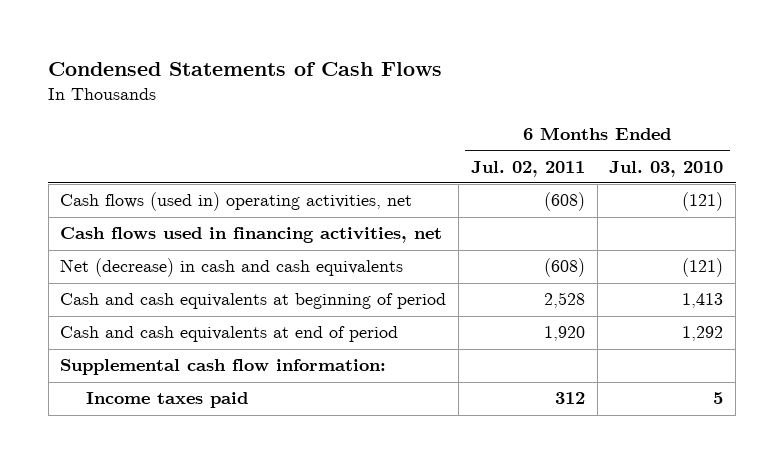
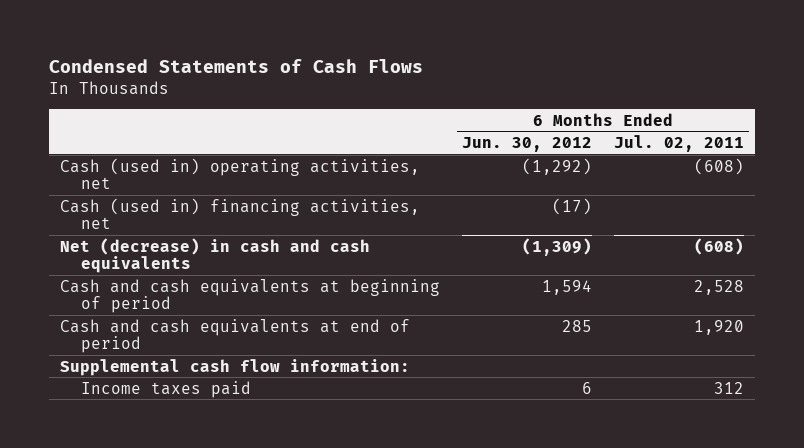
[609,160,724,177] Jul. 03, 2010 -> none
none -> [462,137,593,153] Jun. 30, 2012
[60,192,413,212] Cash flows (used in) operating activities, net -> [60,157,421,190] Cash (used in) operating activities, net
[60,227,443,244] Cash flows used in financing activities, net -> [60,197,421,230] Cash (used in) financing activities, net

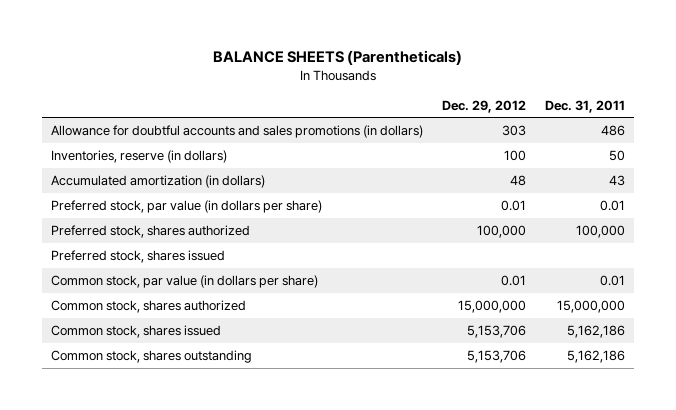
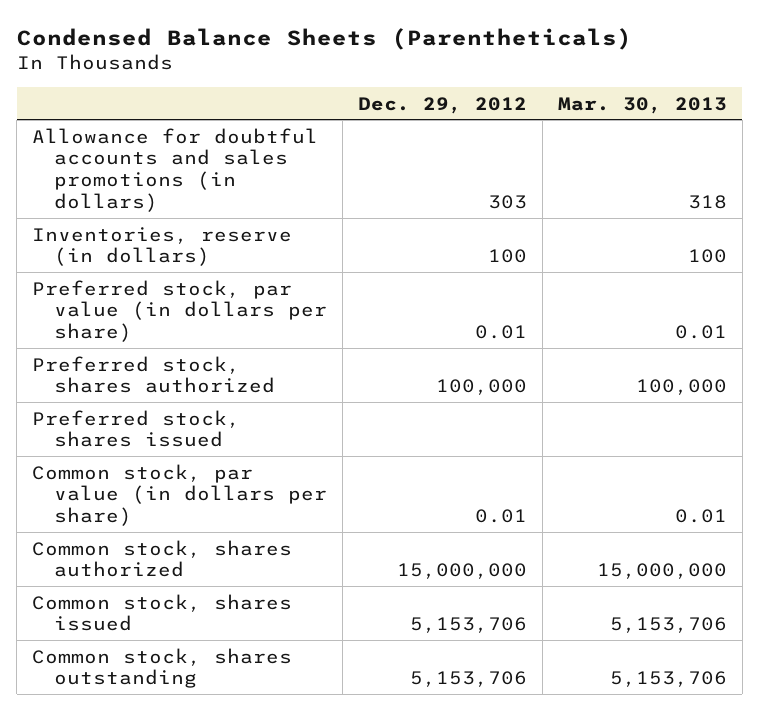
[213,50,463,66] BALANCE SHEETS (Parentheticals) -> [16,27,632,50] Condensed Balance Sheets (Parentheticals)
[544,99,625,113] Dec. 31, 2011 -> none
none -> [557,96,727,114] Mar. 30, 2013
[51,175,266,189] Accumulated amortization (in dollars) -> none

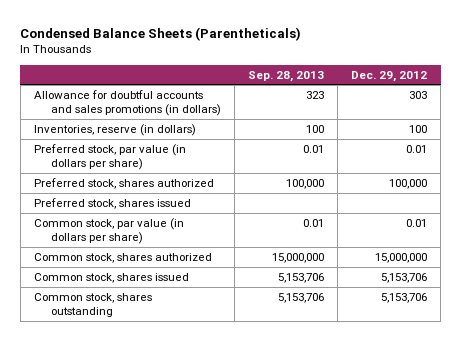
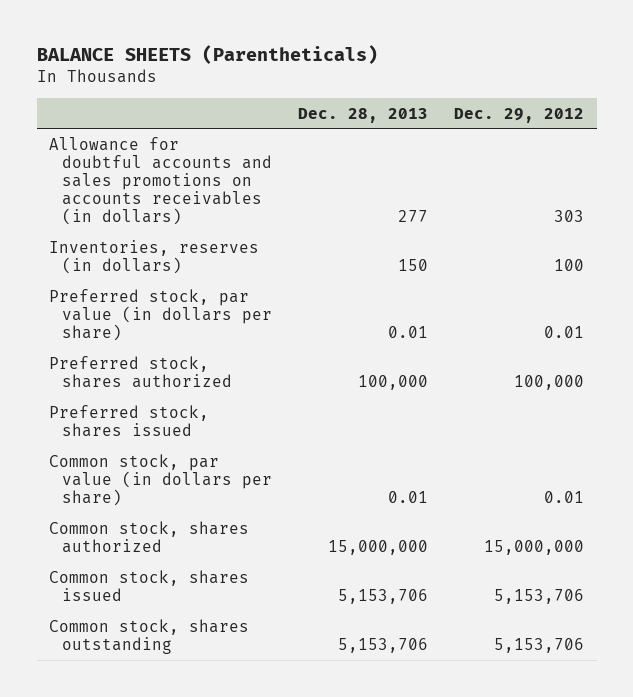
[20,26,302,41] Condensed Balance Sheets (Parentheticals) -> [36,44,378,64] BALANCE SHEETS (Parentheticals)
[248,70,325,82] Sep. 28, 2013 -> none
none -> [298,107,429,123] Dec. 28, 2013
[33,89,222,116] Allowance for doubtful accounts and sales promotions (in dollars) -> [49,136,273,226] Allowance for doubtful accounts and sales promotions on accounts receivables (in dollars)
[33,123,196,136] Inventories, reserve (in dollars) -> [49,239,260,274] Inventories, reserves (in dollars)

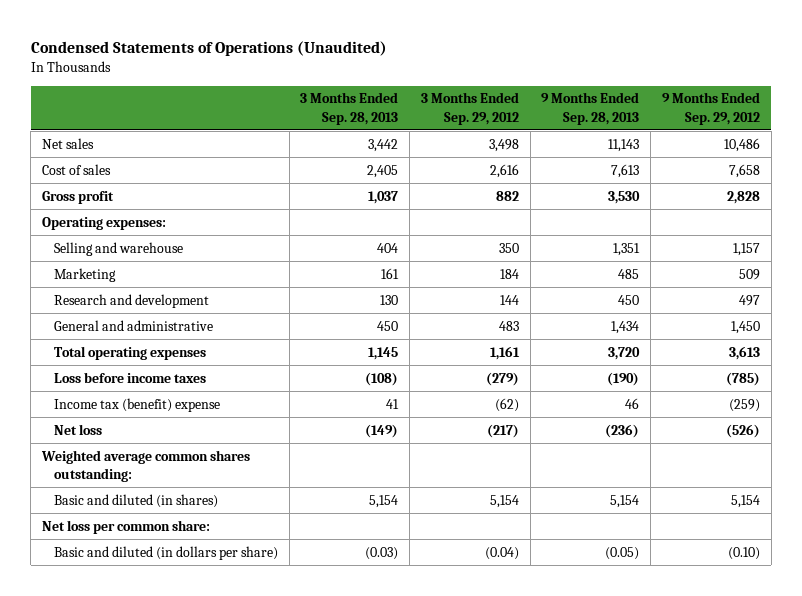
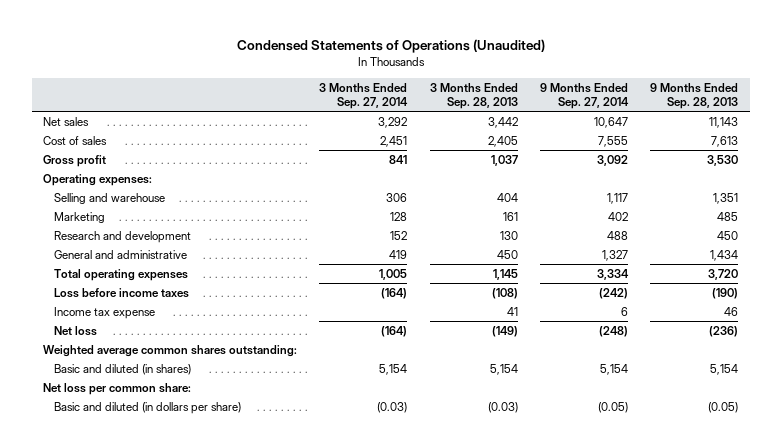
[420,92,519,125] 3 Months Ended Sep. 29, 2012 -> none
[662,92,761,125] 9 Months Ended Sep. 29, 2012 -> none
none -> [319,82,409,109] 3 Months Ended Sep. 27, 2014
none -> [540,82,630,109] 9 Months Ended Sep. 27, 2014
[53,397,220,412] Income tax (benefit) expense -> [53,306,155,319] Income tax expense

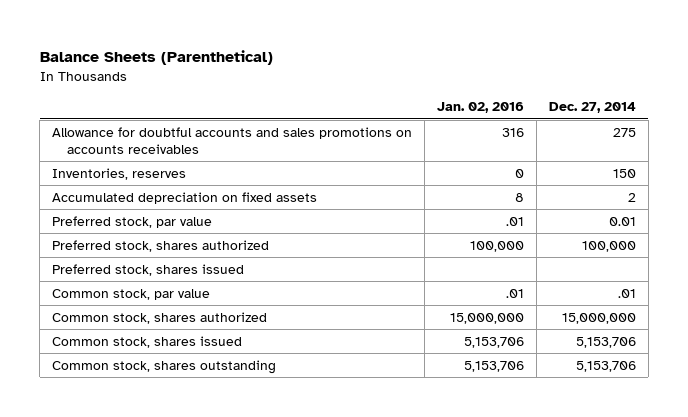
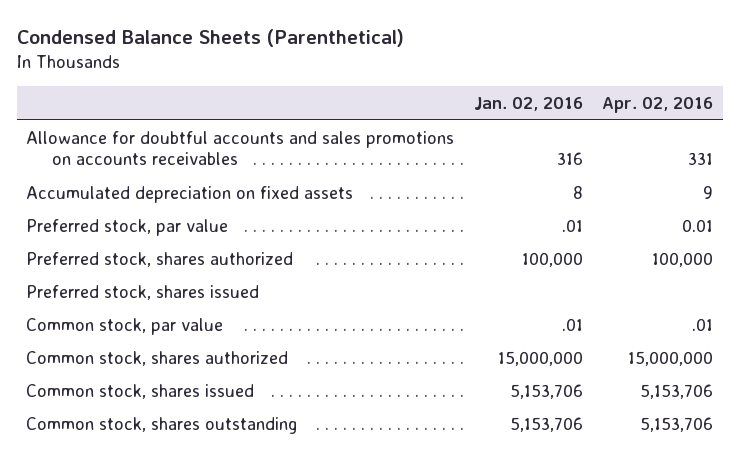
[39,49,273,65] Balance Sheets (Parenthetical) -> [16,29,404,48] Condensed Balance Sheets (Parenthetical)
[548,102,636,114] Dec. 27, 2014 -> none
none -> [601,96,713,113] Apr. 02, 2016
[52,167,187,180] Inventories, reserves -> none

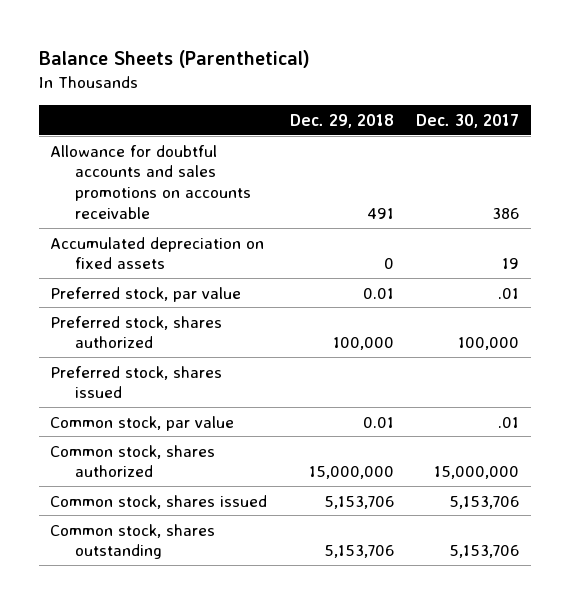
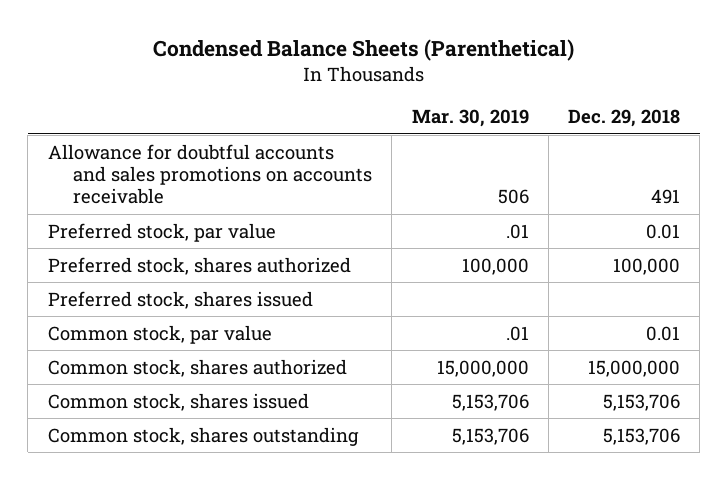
[38,50,310,69] Balance Sheets (Parenthetical) -> [152,39,574,62] Condensed Balance Sheets (Parenthetical)
[416,114,520,129] Dec. 30, 2017 -> none
none -> [411,109,529,128] Mar. 30, 2019
[50,236,265,270] Accumulated depreciation on fixed assets -> none

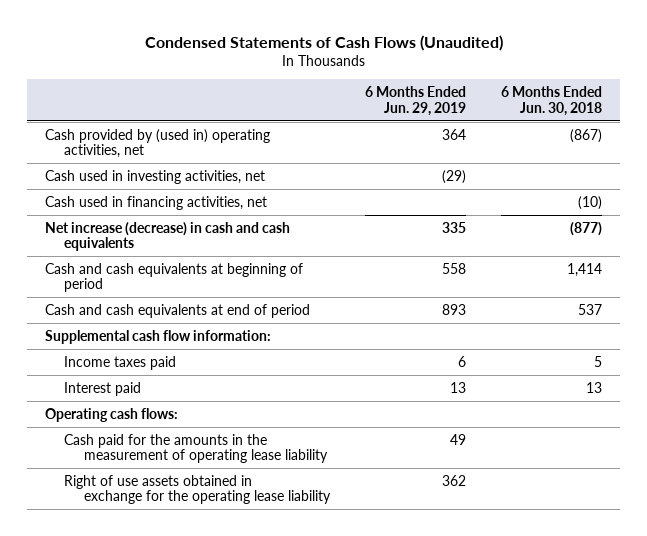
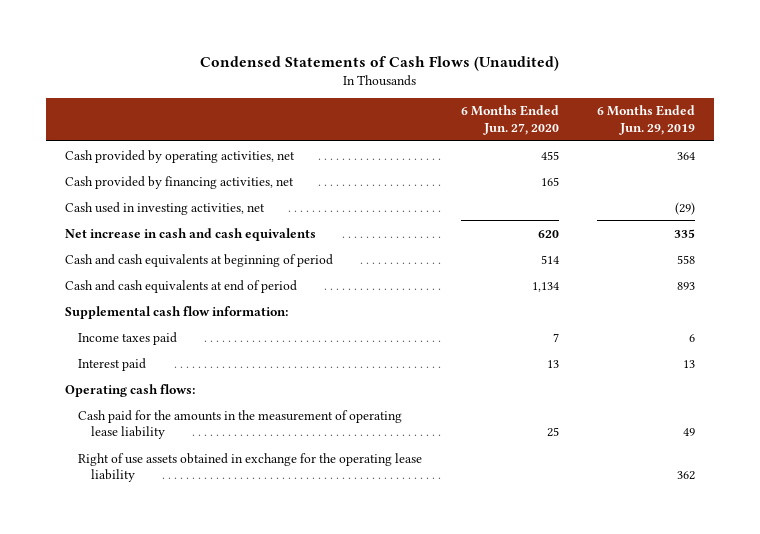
[501,85,603,116] 6 Months Ended Jun. 30, 2018 -> none
none -> [460,105,559,135] 6 Months Ended Jun. 27, 2020
[45,128,271,159] Cash provided by (used in) operating activities, net -> [65,149,296,163] Cash provided by operating activities, net
none -> [65,175,295,189] Cash provided by financing activities, net
[45,195,268,210] Cash used in financing activities, net -> none
[45,221,291,252] Net increase (decrease) in cash and cash equivalents -> [65,227,317,241] Net increase in cash and cash equivalents

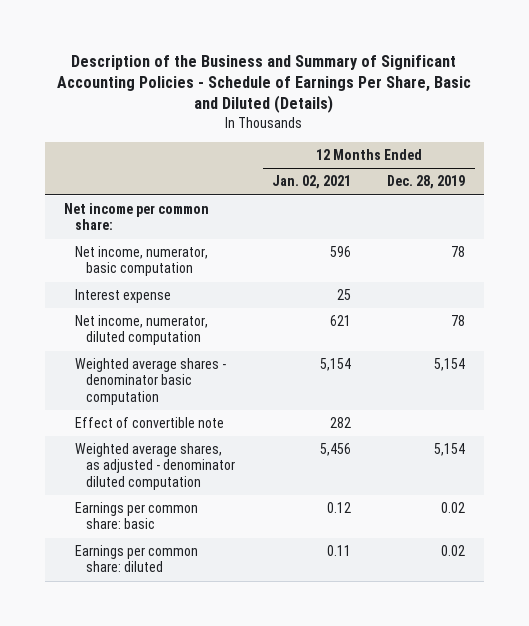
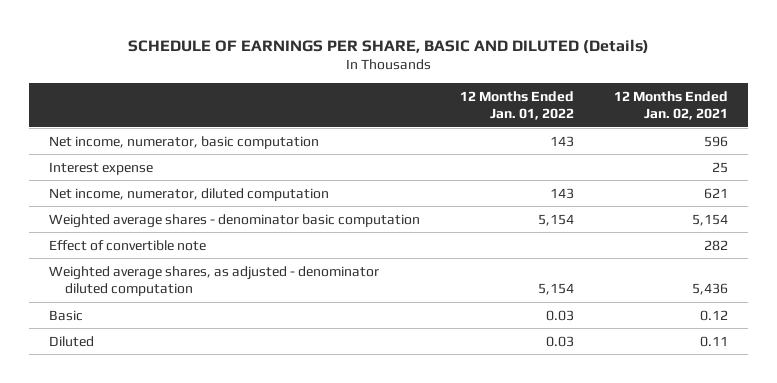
[57,54,472,114] Description of the Business and Summary of Significant Accounting Policies - Schedule of Earnings Per Share, Basic and Diluted (Details) -> [127,38,649,54] SCHEDULE OF EARNINGS PER SHARE, BASIC AND DILUTED (Details)
[387,175,466,190] Dec. 28, 2019 -> none
none -> [460,90,575,121] 12 Months Ended Jan. 01, 2022
[63,203,209,231] Net income per common share: -> none
[319,443,351,457] 5,456 -> [692,283,729,296] 5,436
[74,502,198,530] Earnings per common share: basic -> [49,309,84,321] Basic
[74,545,198,573] Earnings per common share: diluted -> [49,335,95,347] Diluted

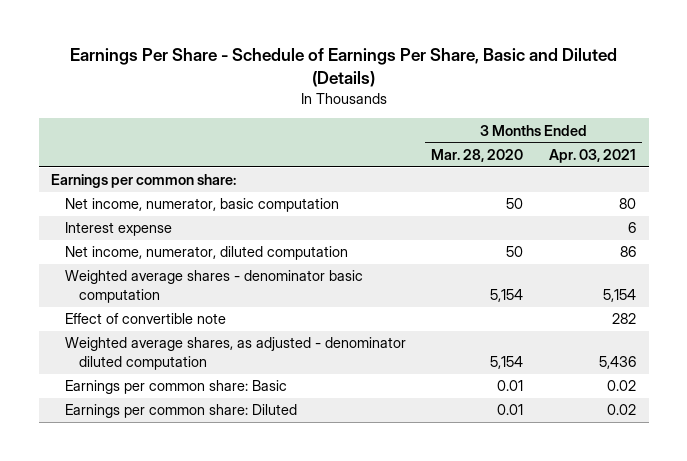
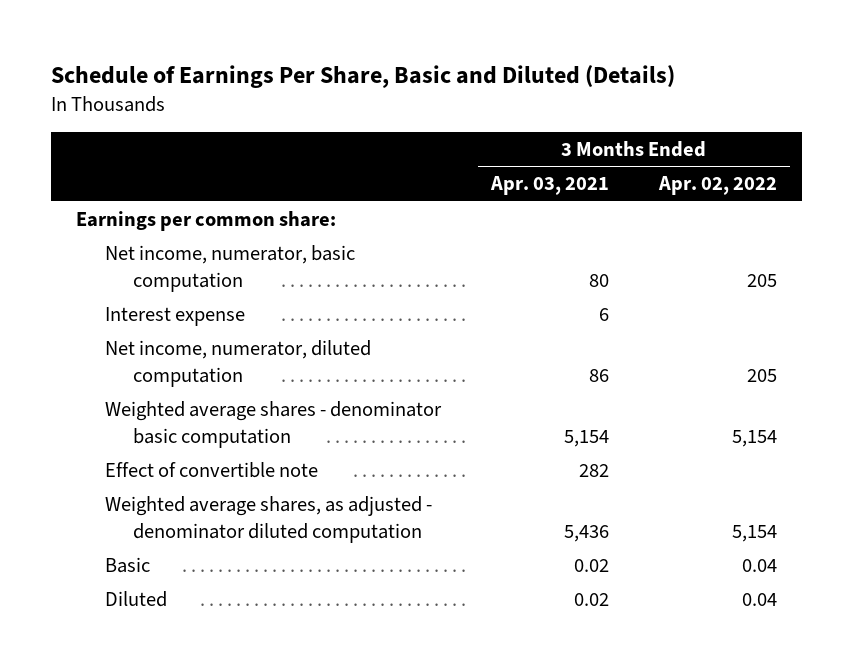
[69,48,617,88] Earnings Per Share - Schedule of Earnings Per Share, Basic and Diluted (Details) -> [50,65,675,89] Schedule of Earnings Per Share, Basic and Diluted (Details)
[431,148,524,162] Mar. 28, 2020 -> none
none -> [658,176,778,196] Apr. 02, 2022
[65,380,288,395] Earnings per common share: Basic -> [104,557,150,574] Basic
[65,404,298,419] Earnings per common share: Diluted -> [104,591,167,608] Diluted

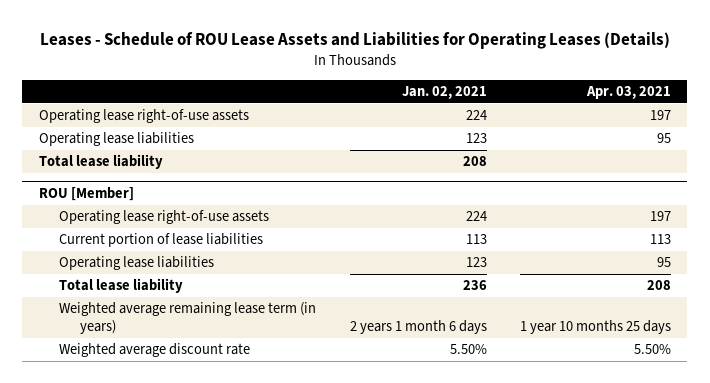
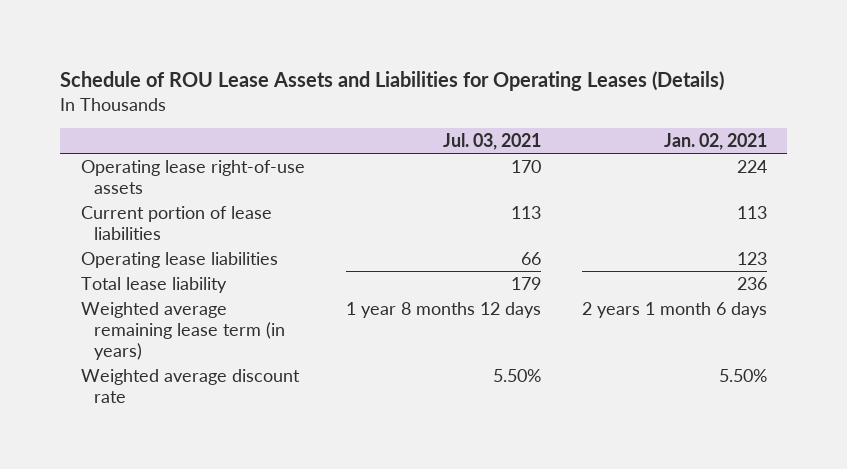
[39,32,670,50] Leases - Schedule of ROU Lease Assets and Liabilities for Operating Leases (Details) -> [60,71,725,92] Schedule of ROU Lease Assets and Liabilities for Operating Leases (Details)
[585,86,671,100] Apr. 03, 2021 -> none
none -> [442,132,541,150] Jul. 03, 2021
[38,132,194,147] Operating lease liabilities -> none
[38,154,163,170] Total lease liability -> none
[38,187,134,202] ROU [Member] -> none
[59,210,270,225] Operating lease right-of-use assets -> none

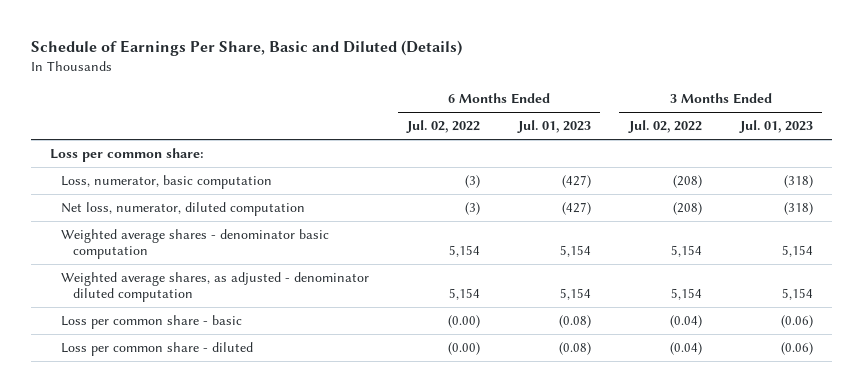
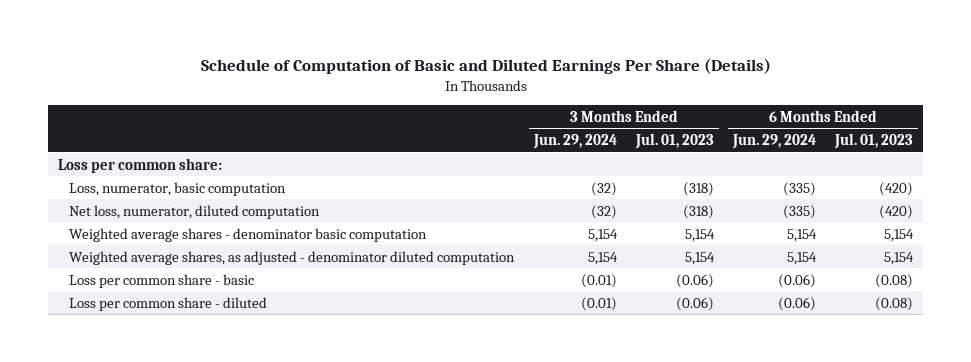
[30,40,462,57] Schedule of Earnings Per Share, Basic and Diluted (Details) -> [200,57,771,74] Schedule of Computation of Basic and Diluted Earnings Per Share (Details)
[406,120,481,134] Jul. 02, 2022 -> none
[627,120,702,134] Jul. 02, 2022 -> none
none -> [532,134,617,150] Jun. 29, 2024
none -> [732,134,817,150] Jun. 29, 2024
[561,175,591,189] (427) -> [879,181,914,196] (420)
[561,202,591,216] (427) -> [879,204,914,219] (420)

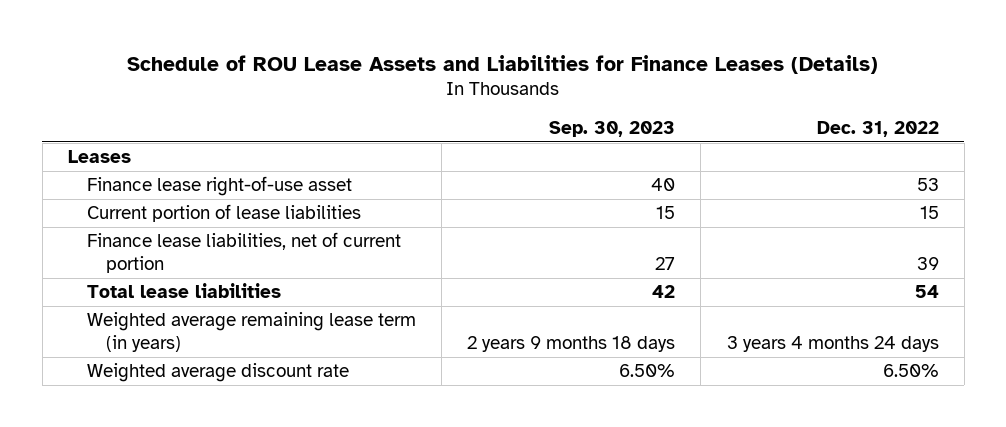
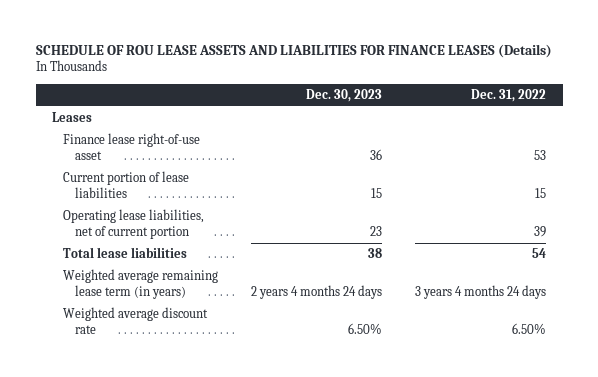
[127,54,879,74] Schedule of ROU Lease Assets and Liabilities for Finance Leases (Details) -> [35,43,552,58] SCHEDULE OF ROU LEASE ASSETS AND LIABILITIES FOR FINANCE LEASES (Details)
[549,120,676,137] Sep. 30, 2023 -> none
none -> [306,88,383,102] Dec. 30, 2023
[87,232,402,273] Finance lease liabilities, net of current portion -> [63,209,205,240] Operating lease liabilities, net of current portion

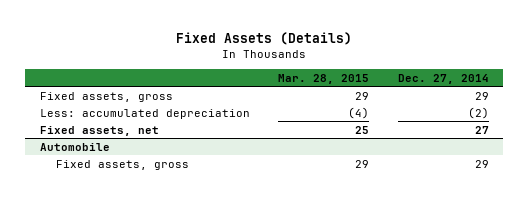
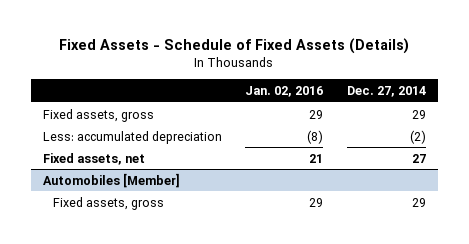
[176,31,353,45] Fixed Assets (Details) -> [59,37,410,54] Fixed Assets - Schedule of Fixed Assets (Details)
[278,73,370,84] Mar. 28, 2015 -> none
none -> [245,86,324,98] Jan. 02, 2016
[39,142,110,151] Automobile -> [42,172,180,188] Automobiles [Member]

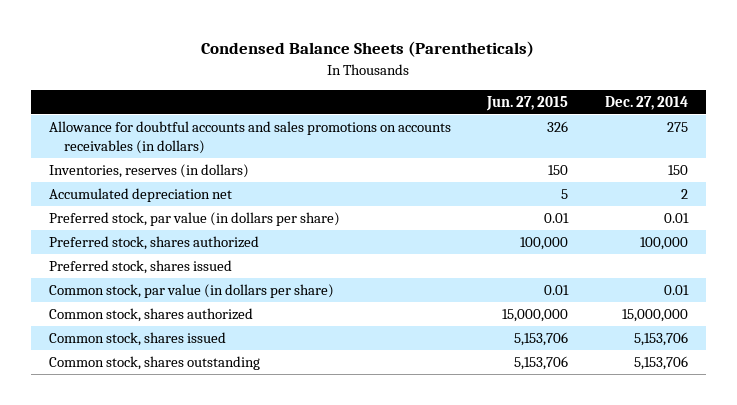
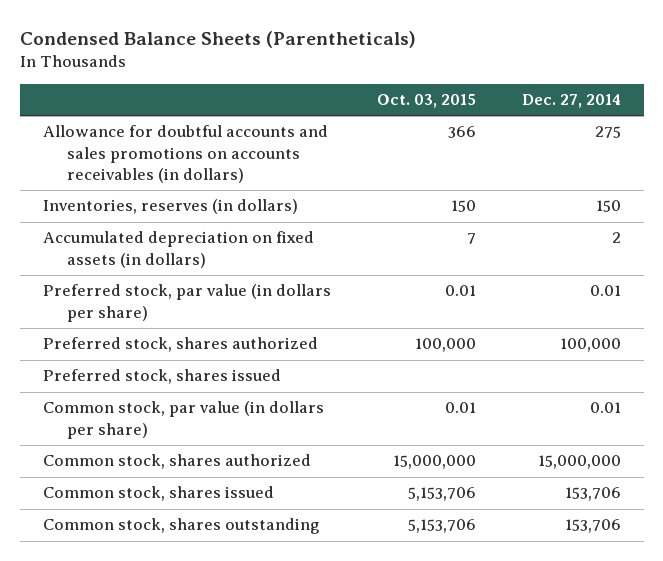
[486,95,569,111] Jun. 27, 2015 -> none
none -> [376,94,476,109] Oct. 03, 2015
[49,188,233,203] Accumulated depreciation net -> [42,231,314,268] Accumulated depreciation on fixed assets (in dollars)
[633,332,688,347] 5,153,706 -> [564,487,621,502] 153,706
[633,356,688,371] 5,153,706 -> [564,519,621,534] 153,706

